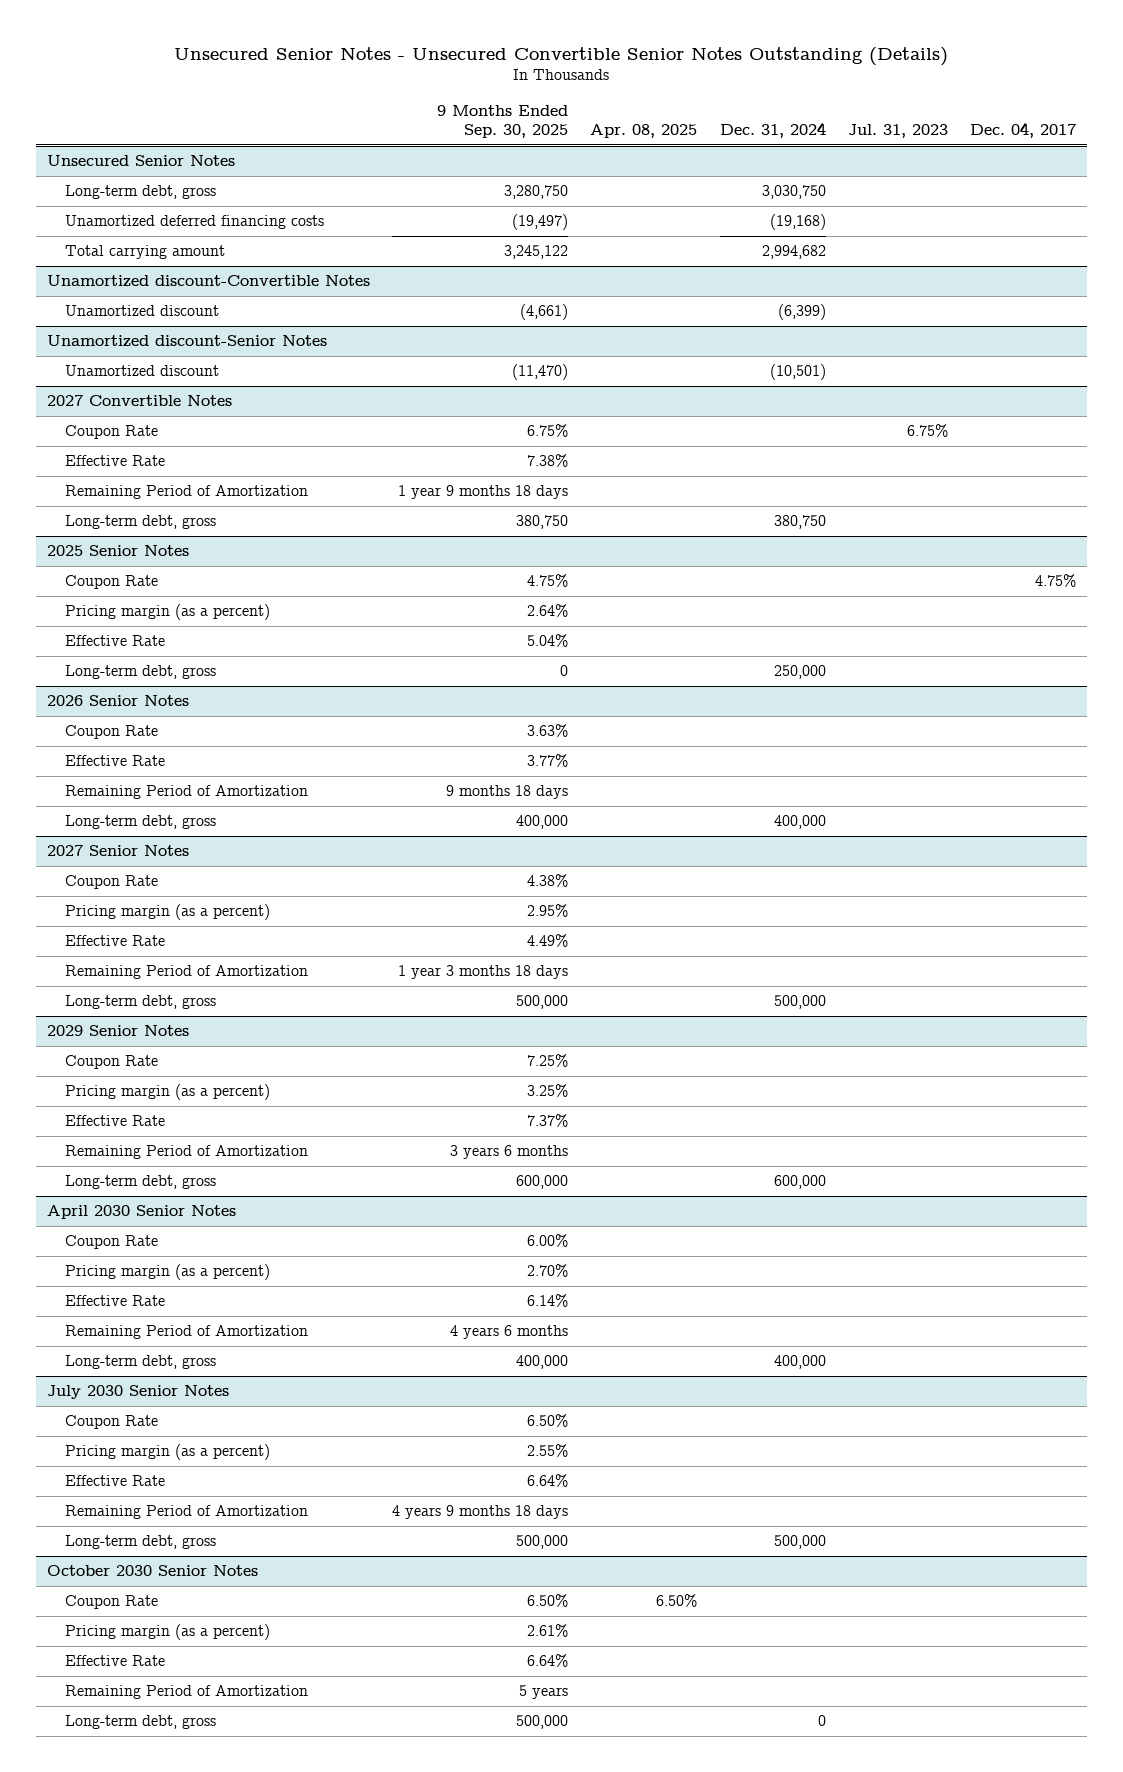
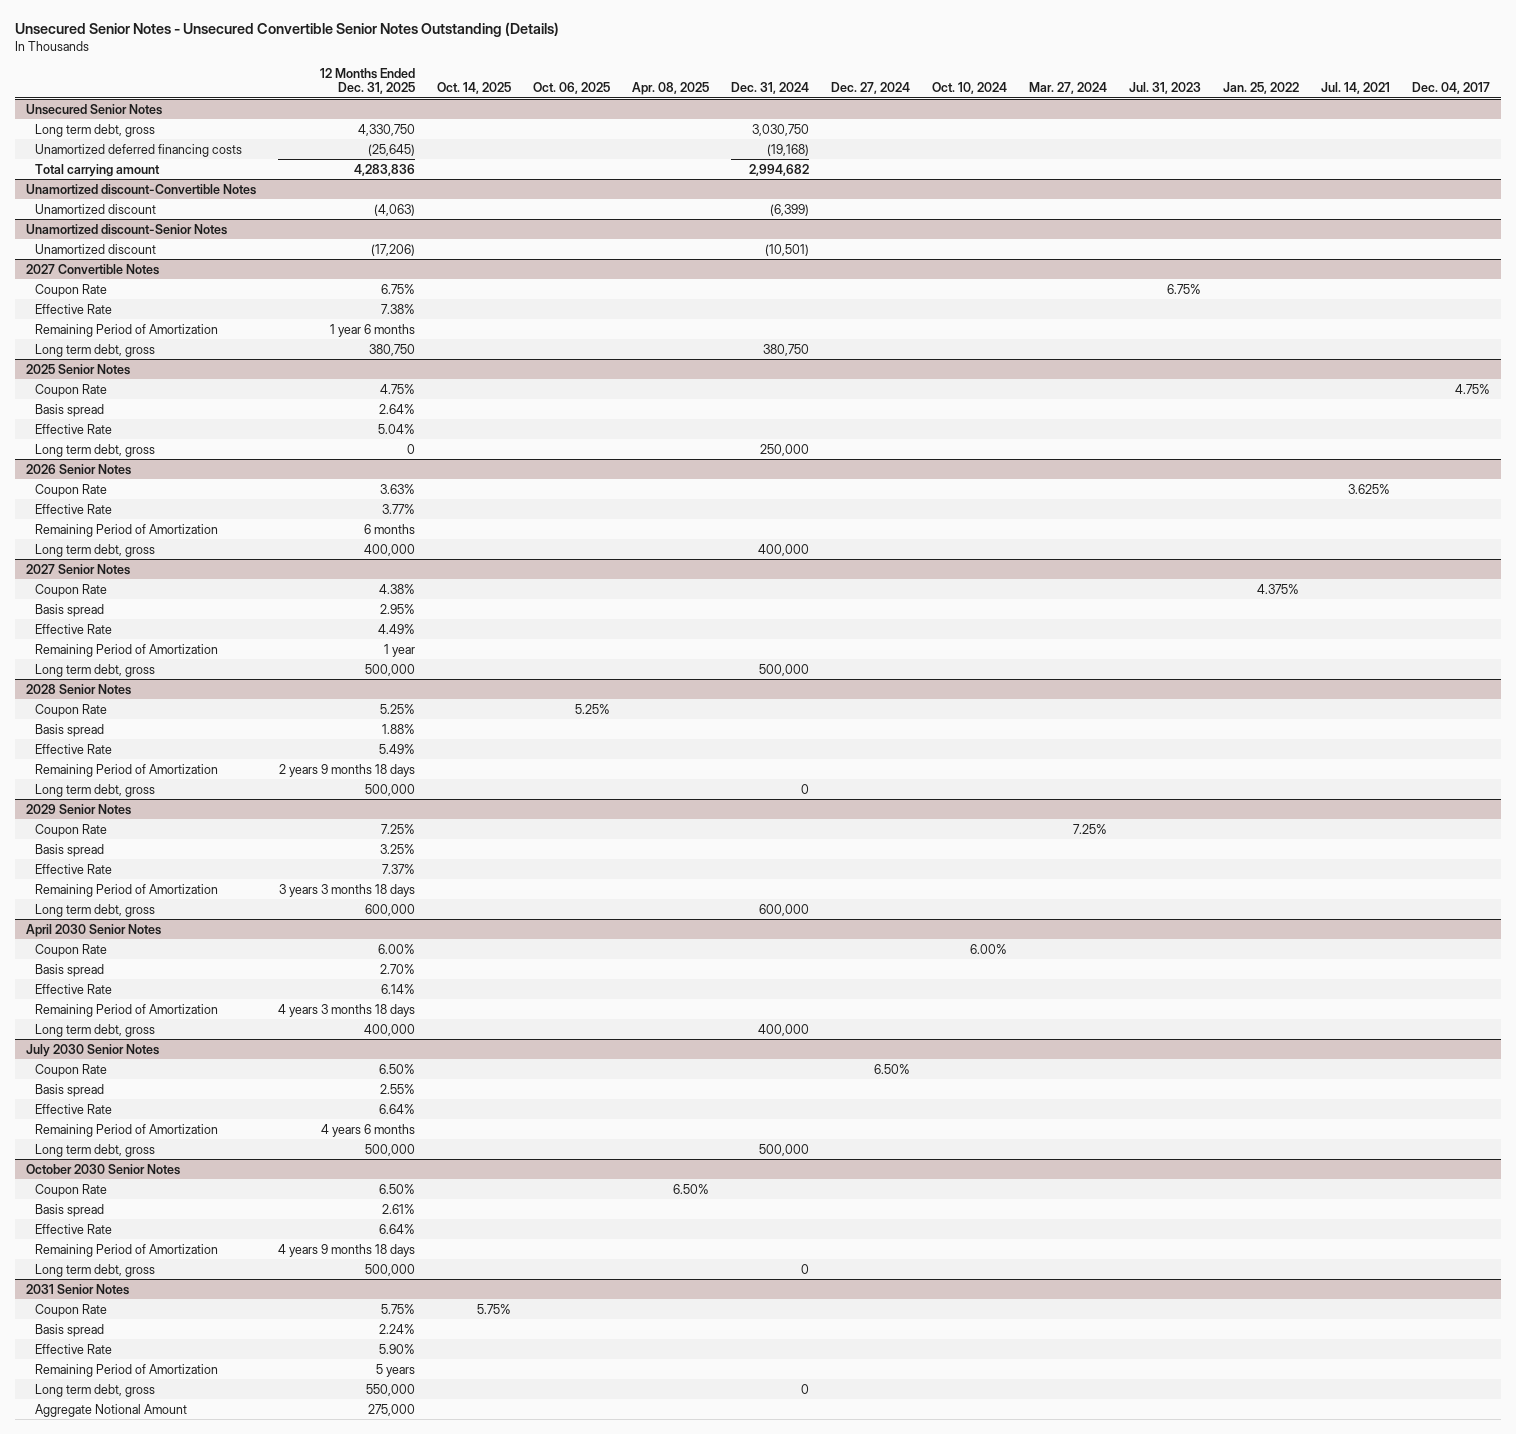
[437,104,569,139] 9 Months Ended Sep. 30, 2025 -> none
none -> [319,68,415,95] 12 Months Ended Dec. 31, 2025
none -> [437,82,512,95] Oct. 14, 2025
none -> [533,82,611,95] Oct. 06, 2025
none -> [831,82,911,95] Dec. 27, 2024
none -> [932,82,1008,95] Oct. 10, 2024
none -> [1029,82,1108,95] Mar. 27, 2024
none -> [1223,82,1300,95] Jan. 25, 2022
none -> [1321,82,1391,95] Jul. 14, 2021
[65,185,217,200] Long-term debt, gross -> [35,123,156,137] Long term debt, gross
[65,515,217,530] Long-term debt, gross -> [35,343,156,357] Long term debt, gross
[65,604,271,621] Pricing margin (as a percent) -> [35,403,105,417] Basis spread
[65,665,217,680] Long-term debt, gross -> [35,443,156,457] Long term debt, gross
[65,815,217,830] Long-term debt, gross -> [35,543,156,557] Long term debt, gross
[65,904,271,921] Pricing margin (as a percent) -> [35,603,105,617] Basis spread
[65,995,217,1010] Long-term debt, gross -> [35,663,156,677] Long term debt, gross
none -> [25,683,131,695] 2028 Senior Notes
none -> [35,703,108,717] Coupon Rate
none -> [35,723,105,737] Basis spread
none -> [35,743,113,754] Effective Rate
none -> [35,763,219,777] Remaining Period of Amortization
none -> [35,783,156,797] Long term debt, gross
[65,1084,271,1101] Pricing margin (as a percent) -> [35,843,105,857] Basis spread
[65,1175,217,1190] Long-term debt, gross -> [35,903,156,917] Long term debt, gross
[65,1264,271,1281] Pricing margin (as a percent) -> [35,963,105,977] Basis spread
[65,1355,217,1370] Long-term debt, gross -> [35,1023,156,1037] Long term debt, gross
[65,1444,271,1461] Pricing margin (as a percent) -> [35,1083,105,1097] Basis spread
[65,1535,217,1550] Long-term debt, gross -> [35,1143,156,1157] Long term debt, gross
[65,1624,271,1641] Pricing margin (as a percent) -> [35,1203,105,1217] Basis spread
[65,1715,217,1730] Long-term debt, gross -> [35,1263,156,1277] Long term debt, gross
none -> [25,1283,129,1295] 2031 Senior Notes
none -> [35,1303,108,1317] Coupon Rate
none -> [35,1323,105,1337] Basis spread
none -> [35,1343,113,1354] Effective Rate
none -> [35,1363,219,1377] Remaining Period of Amortization
none -> [35,1383,156,1397] Long term debt, gross
none -> [35,1403,188,1417] Aggregate Notional Amount

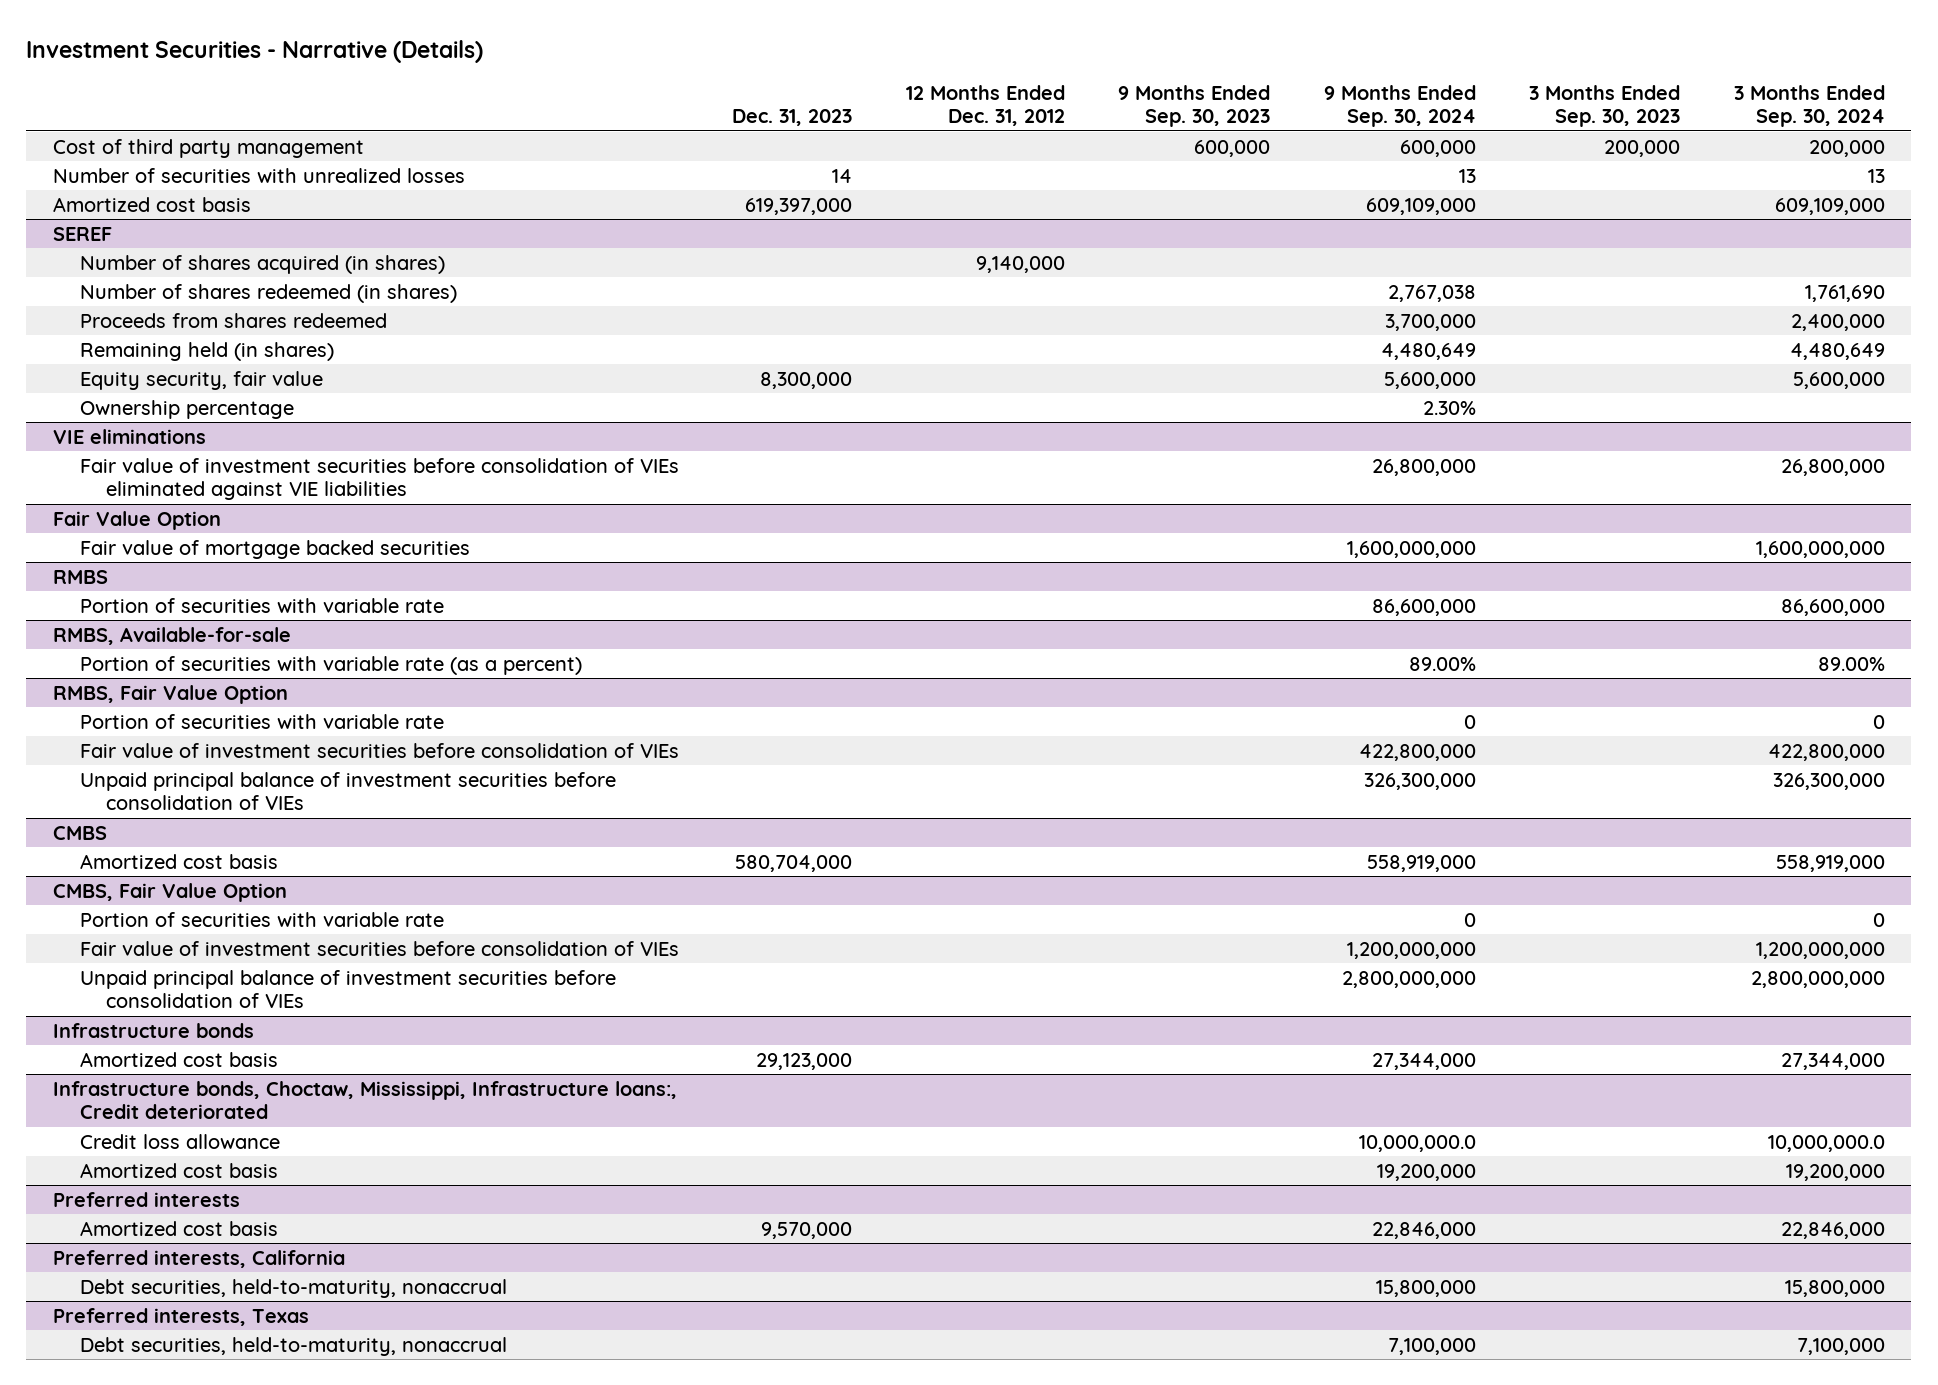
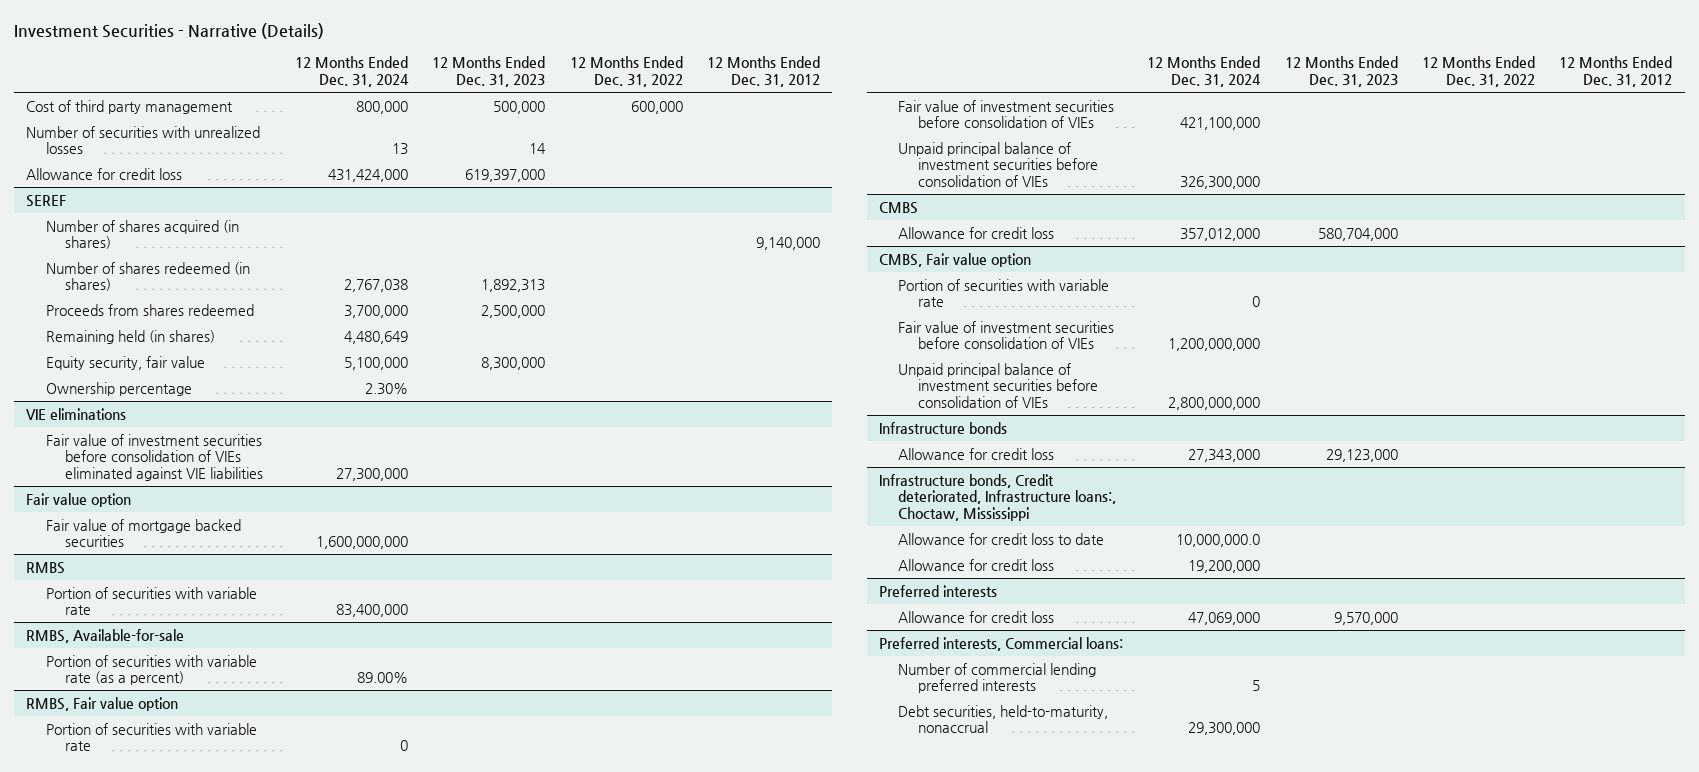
[732,109,853,127] Dec. 31, 2023 -> none
[1118,84,1271,128] 9 Months Ended Sep. 30, 2023 -> none
[1323,84,1476,128] 9 Months Ended Sep. 30, 2024 -> none
[1529,84,1681,128] 3 Months Ended Sep. 30, 2023 -> none
[1733,84,1885,128] 3 Months Ended Sep. 30, 2024 -> none
none -> [294,56,409,88] 12 Months Ended Dec. 31, 2024
none -> [432,56,546,88] 12 Months Ended Dec. 31, 2023
none -> [569,56,683,88] 12 Months Ended Dec. 31, 2022
[53,196,252,212] Amortized cost basis -> [26,167,183,180] Allowance for credit loss
[53,510,222,530] Fair Value Option -> [26,492,132,507] Fair value option
[53,684,289,704] RMBS, Fair Value Option -> [26,696,179,711] RMBS, Fair value option
[79,853,278,869] Amortized cost basis -> [898,226,1055,239] Allowance for credit loss
[53,882,288,902] CMBS, Fair Value Option -> [878,252,1031,267] CMBS, Fair value option
[79,1051,278,1067] Amortized cost basis -> [898,447,1055,460] Allowance for credit loss
[53,1080,678,1120] Infrastructure bonds, Choctaw, Mississippi, Infrastructure loans:, Credit deteriorated -> [878,473,1117,522] Infrastructure bonds, Credit deteriorated, Infrastructure loans:, Choctaw, Mississippi
[79,1133,280,1149] Credit loss allowance -> [898,532,1105,545] Allowance for credit loss to date
[79,1162,278,1178] Amortized cost basis -> [898,558,1055,571] Allowance for credit loss
[53,1249,346,1268] Preferred interests, California -> none
[79,1278,507,1298] Debt securities, held-to-maturity, nonaccrual -> none
[53,1307,310,1326] Preferred interests, Texas -> none
[79,1336,507,1356] Debt securities, held-to-maturity, nonaccrual -> none
[79,1220,278,1236] Amortized cost basis -> [898,610,1055,623] Allowance for credit loss
none -> [878,636,1123,651] Preferred interests, Commercial loans:
none -> [898,662,1097,694] Number of commercial lending preferred interests
none -> [898,704,1109,734] Debt securities, held-to-maturity, nonaccrual

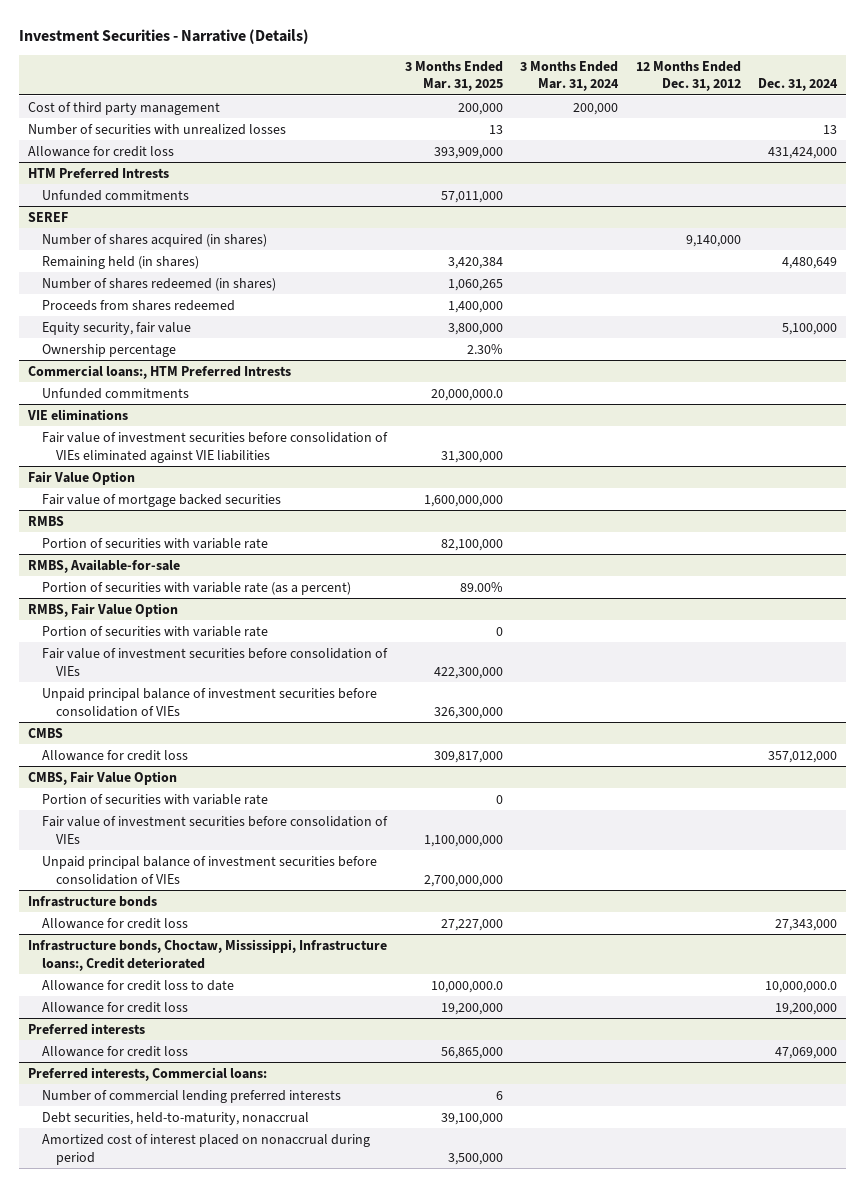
[294,56,409,88] 12 Months Ended Dec. 31, 2024 -> none
[432,56,546,88] 12 Months Ended Dec. 31, 2023 -> none
[569,56,683,88] 12 Months Ended Dec. 31, 2022 -> none
none -> [404,60,503,92] 3 Months Ended Mar. 31, 2025
none -> [520,60,620,92] 3 Months Ended Mar. 31, 2024
none -> [758,78,839,92] Dec. 31, 2024
none -> [28,167,170,179] HTM Preferred Intrests
none -> [41,189,189,201] Unfunded commitments
[45,329,215,344] Remaining held (in shares) -> [41,255,199,269] Remaining held (in shares)
none -> [28,364,292,379] Commercial loans:, HTM Preferred Intrests
none -> [41,387,189,399] Unfunded commitments
[26,492,132,507] Fair value option -> [28,470,136,485] Fair Value Option
[26,696,179,711] RMBS, Fair value option -> [28,602,179,617] RMBS, Fair Value Option
[878,252,1031,267] CMBS, Fair value option -> [28,770,178,785] CMBS, Fair Value Option
[878,473,1117,522] Infrastructure bonds, Credit deteriorated, Infrastructure loans:, Choctaw, Mississippi -> [28,938,388,971] Infrastructure bonds, Choctaw, Mississippi, Infrastructure loans:, Credit deteriorated
none -> [41,1133,370,1165] Amortized cost of interest placed on nonaccrual during period

